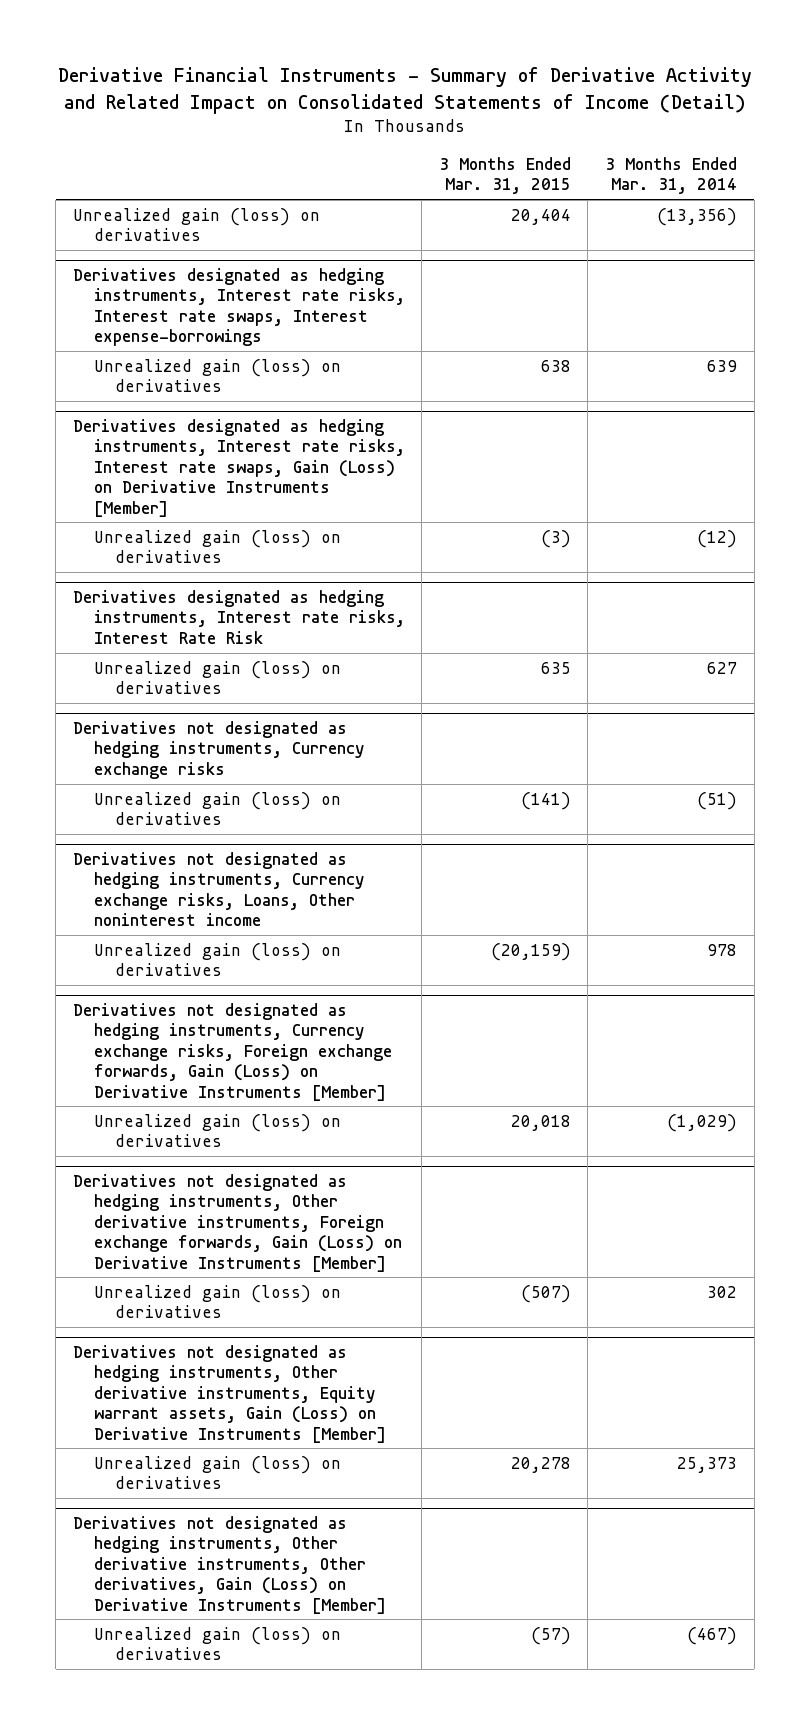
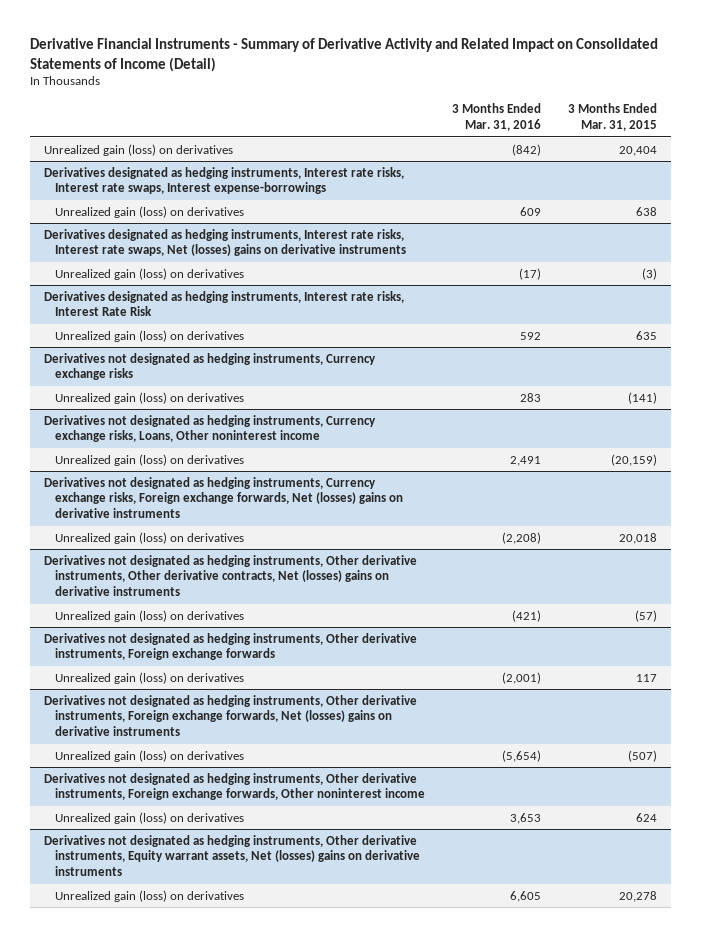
[605,156,738,195] 3 Months Ended Mar. 31, 2014 -> none
none -> [452,103,542,131] 3 Months Ended Mar. 31, 2016
[72,418,405,517] Derivatives designated as hedging instruments, Interest rate risks, Interest rate swaps, Gain (Loss) on Derivative Instruments [Member] -> [43,228,407,257] Derivatives designated as hedging instruments, Interest rate risks, Interest rate swaps, Net (losses) gains on derivative instruments
[72,1002,392,1101] Derivatives not designated as hedging instruments, Currency exchange risks, Foreign exchange forwards, Gain (Loss) on Derivative Instruments [Member] -> [43,476,404,518] Derivatives not designated as hedging instruments, Currency exchange risks, Foreign exchange forwards, Net (losses) gains on derivative instruments
none -> [43,554,417,596] Derivatives not designated as hedging instruments, Other derivative instruments, Other derivative contracts, Net (losses) gains on derivative instruments
none -> [55,609,245,622] Unrealized gain (loss) on derivatives
none -> [43,632,417,661] Derivatives not designated as hedging instruments, Other derivative instruments, Foreign exchange forwards
none -> [55,671,245,684] Unrealized gain (loss) on derivatives
[72,1173,402,1272] Derivatives not designated as hedging instruments, Other derivative instruments, Foreign exchange forwards, Gain (Loss) on Derivative Instruments [Member] -> [43,694,417,736] Derivatives not designated as hedging instruments, Other derivative instruments, Foreign exchange forwards, Net (losses) gains on derivative instruments
none -> [43,772,426,801] Derivatives not designated as hedging instruments, Other derivative instruments, Foreign exchange forwards, Other noninterest income
none -> [55,811,245,824] Unrealized gain (loss) on derivatives
[72,1344,386,1443] Derivatives not designated as hedging instruments, Other derivative instruments, Equity warrant assets, Gain (Loss) on Derivative Instruments [Member] -> [43,834,421,876] Derivatives not designated as hedging instruments, Other derivative instruments, Equity warrant assets, Net (losses) gains on derivative instruments
[72,1515,386,1614] Derivatives not designated as hedging instruments, Other derivative instruments, Other derivatives, Gain (Loss) on Derivative Instruments [Member] -> none
[93,1626,341,1661] Unrealized gain (loss) on derivatives -> none

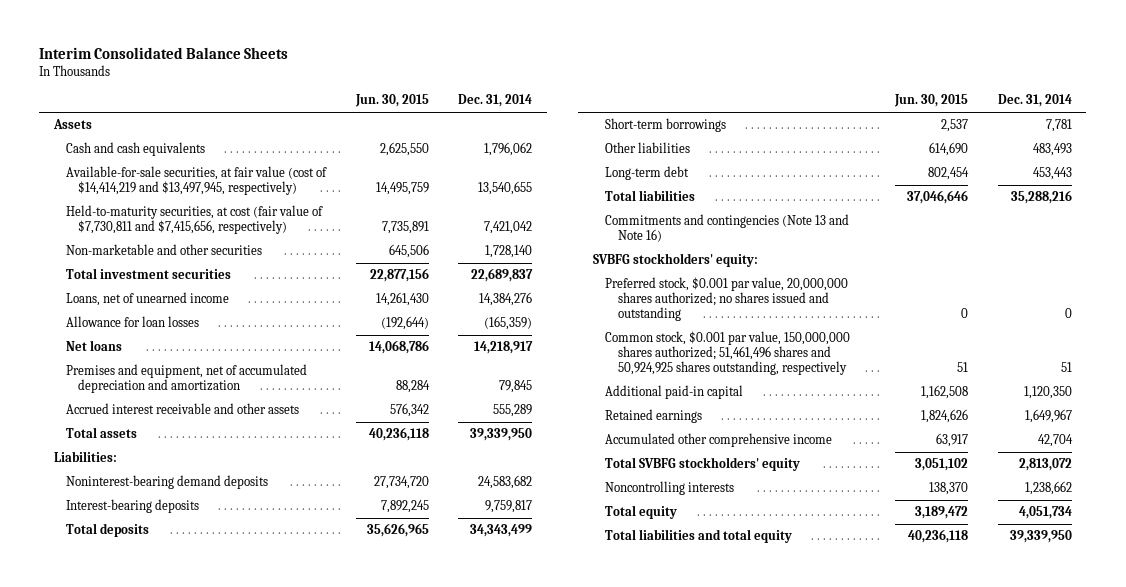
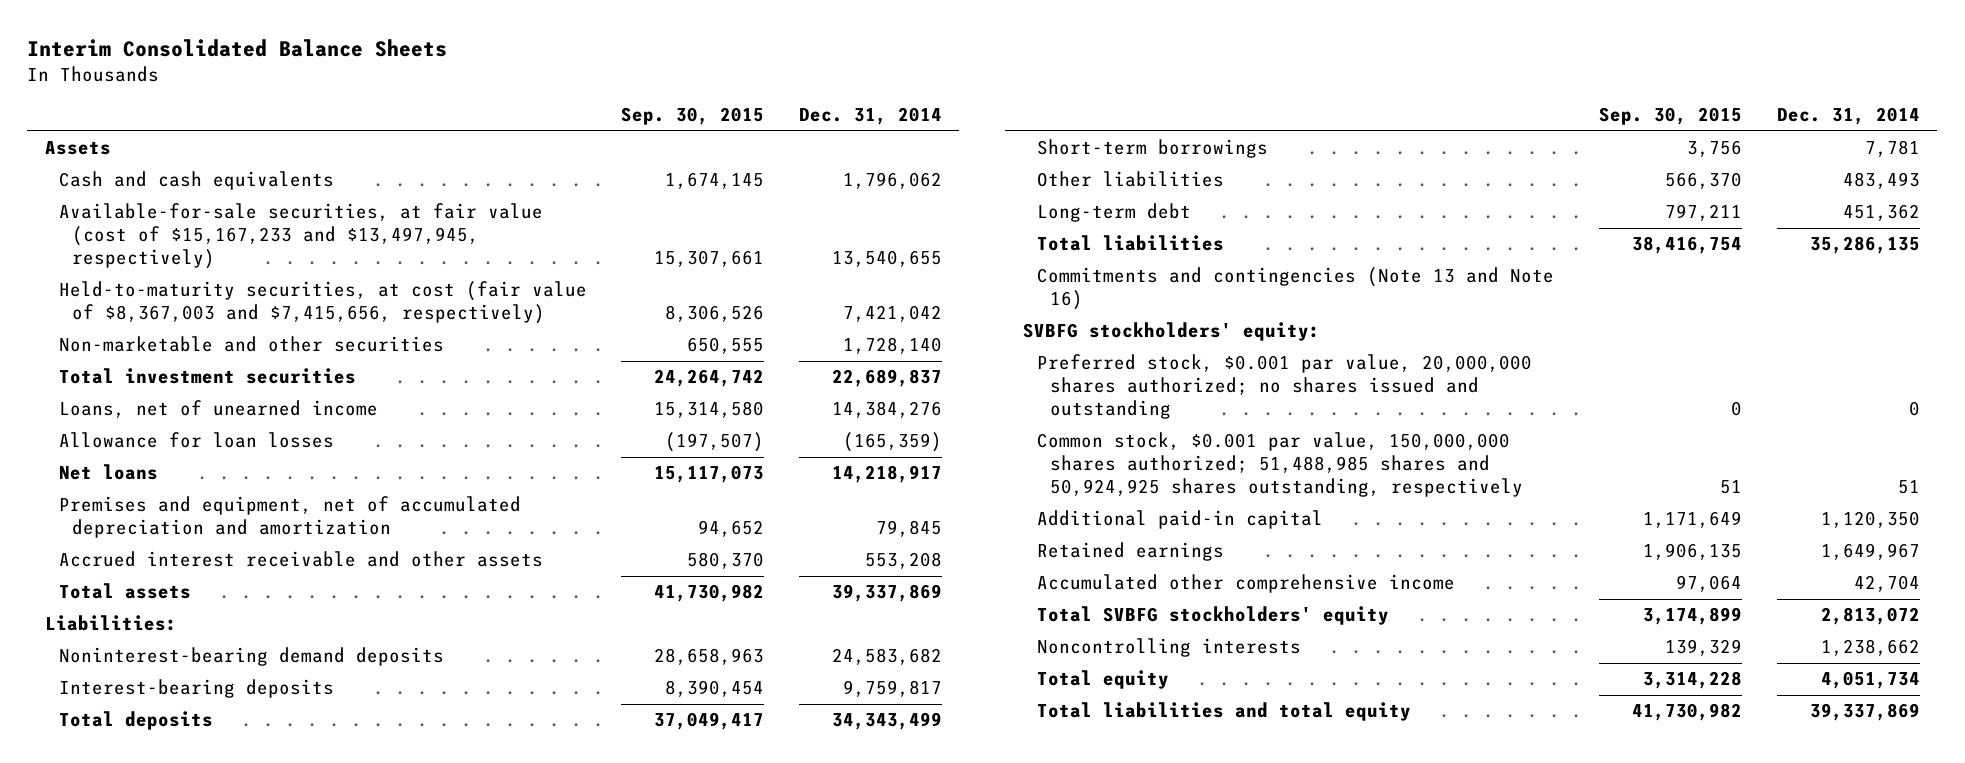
[354,94,429,108] Jun. 30, 2015 -> none
none -> [621,107,765,126] Sep. 30, 2015
[66,166,328,196] Available-for-sale securities, at fair value (cost of $14,414,219 and $13,497,945, respectively) -> [58,203,543,270] Available-for-sale securities, at fair value (cost of $15,167,233 and $13,497,945, respectively)
[66,205,324,235] Held-to-maturity securities, at cost (fair value of $7,730,811 and $7,415,656, respectively) -> [58,281,587,325] Held-to-maturity securities, at cost (fair value of $8,367,003 and $7,415,656, respectively)
[493,404,533,418] 555,289 -> [865,552,943,570] 553,208
[470,428,533,442] 39,339,950 -> [832,584,943,603] 39,337,869
[1032,167,1072,181] 453,443 -> [1843,204,1921,222] 451,362
[1010,190,1072,205] 35,288,216 -> [1810,236,1921,255] 35,286,135
[605,331,851,376] Common stock, $0.001 par value, 150,000,000 shares authorized; 51,461,496 shares and 50,924,925 shares outstanding, respectively -> [1036,432,1524,498] Common stock, $0.001 par value, 150,000,000 shares authorized; 51,488,985 shares and 50,924,925 shares outstanding, respectively
[1009,530,1072,544] 39,339,950 -> [1810,703,1921,722] 39,337,869

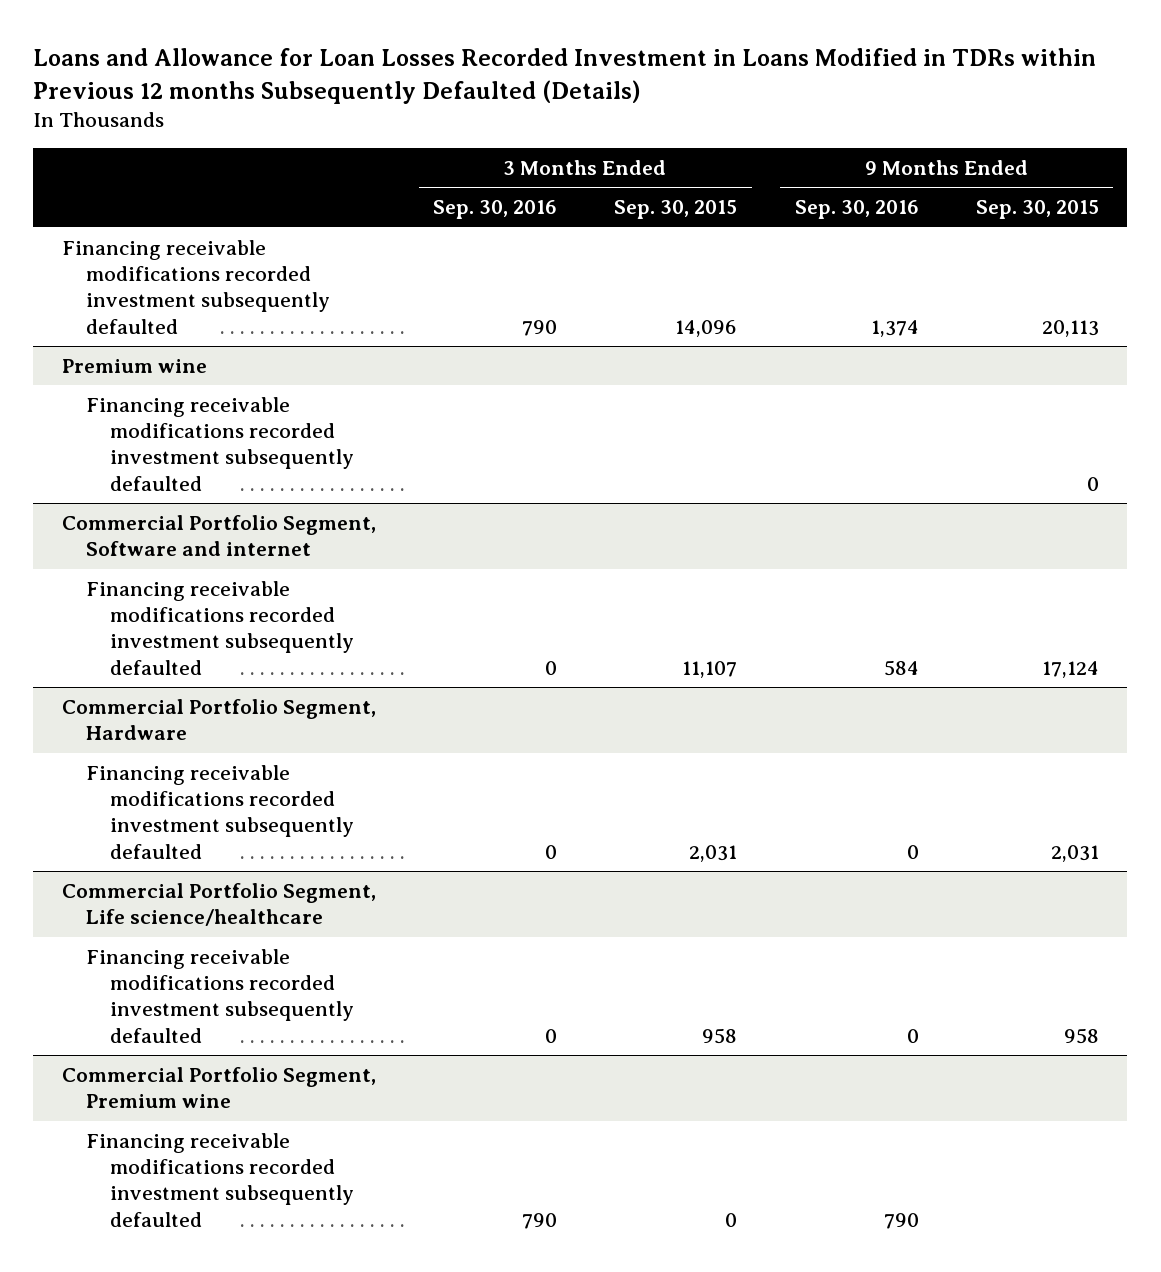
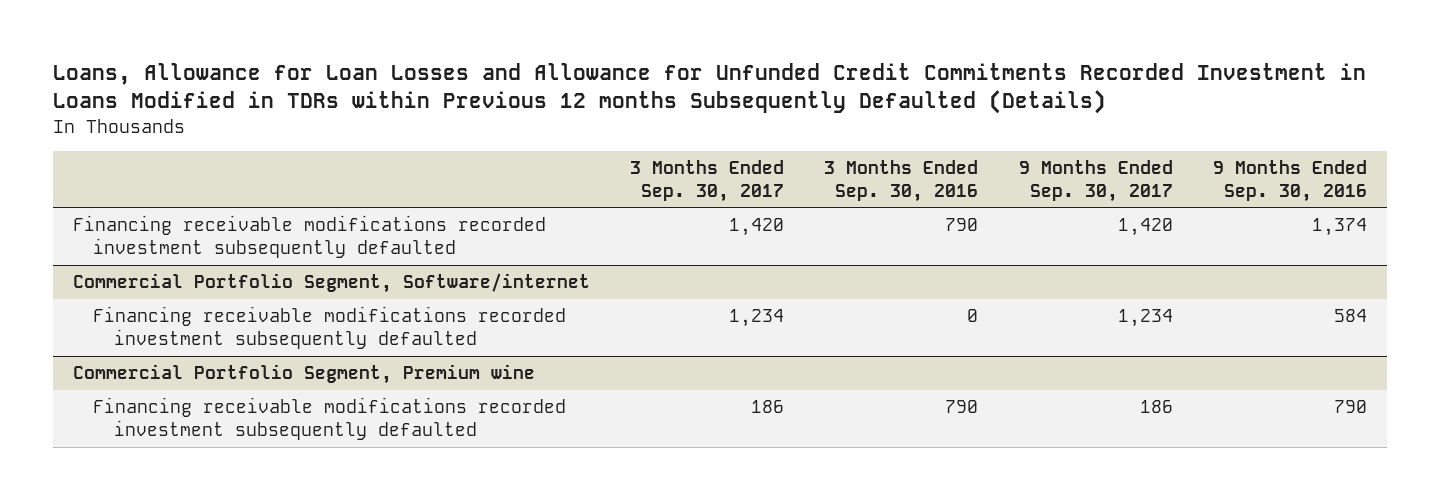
[33,48,1097,104] Loans and Allowance for Loan Losses Recorded Investment in Loans Modified in TDRs within Previous 12 months Subsequently Defaulted (Details) -> [52,63,1366,115] Loans, Allowance for Loan Losses and Allowance for Unfunded Credit Commitments Recorded Investment in Loans Modified in TDRs within Previous 12 months Subsequently Defaulted (Details)
[614,200,738,220] Sep. 30, 2015 -> none
[975,200,1099,220] Sep. 30, 2015 -> none
none -> [630,159,785,202] 3 Months Ended Sep. 30, 2017
none -> [1018,159,1173,202] 9 Months Ended Sep. 30, 2017
[62,358,208,373] Premium wine -> none
[86,396,355,491] Financing receivable modifications recorded investment subsequently defaulted -> none
[62,514,377,557] Commercial Portfolio Segment, Software and internet -> [72,273,590,294] Commercial Portfolio Segment, Software/internet
[62,698,377,741] Commercial Portfolio Segment, Hardware -> none
[86,764,355,859] Financing receivable modifications recorded investment subsequently defaulted -> none
[62,882,377,927] Commercial Portfolio Segment, Life science/healthcare -> none
[86,948,355,1043] Financing receivable modifications recorded investment subsequently defaulted -> none

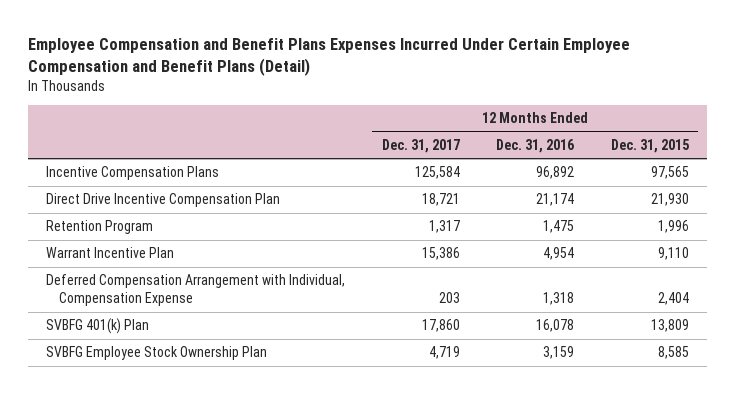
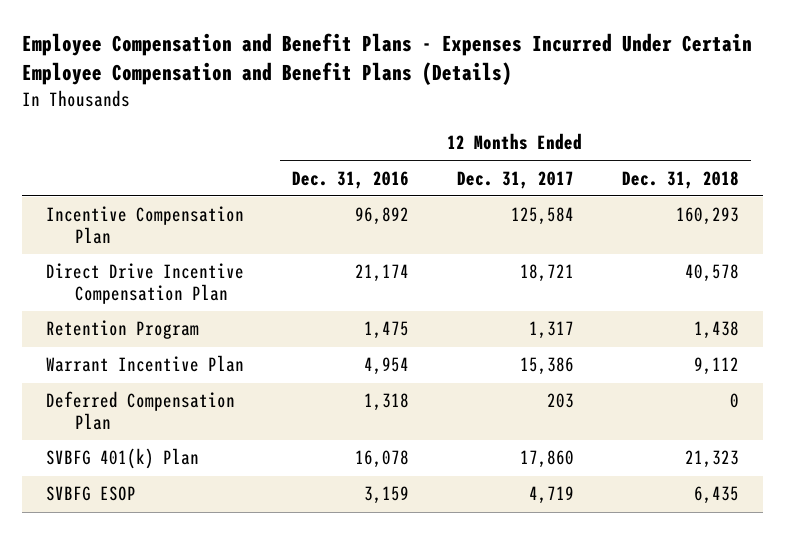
[27,37,630,76] Employee Compensation and Benefit Plans Expenses Incurred Under Certain Employee Compensation and Benefit Plans (Detail) -> [21,33,752,86] Employee Compensation and Benefit Plans - Expenses Incurred Under Certain Employee Compensation and Benefit Plans (Details)
[610,138,689,153] Dec. 31, 2015 -> none
none -> [621,170,739,189] Dec. 31, 2018
[46,166,220,181] Incentive Compensation Plans -> [45,206,244,245] Incentive Compensation Plan
[46,274,346,307] Deferred Compensation Arrangement with Individual, Compensation Expense -> [45,391,235,431] Deferred Compensation Plan
[46,346,268,361] SVBFG Employee Stock Ownership Plan -> [45,486,136,502] SVBFG ESOP

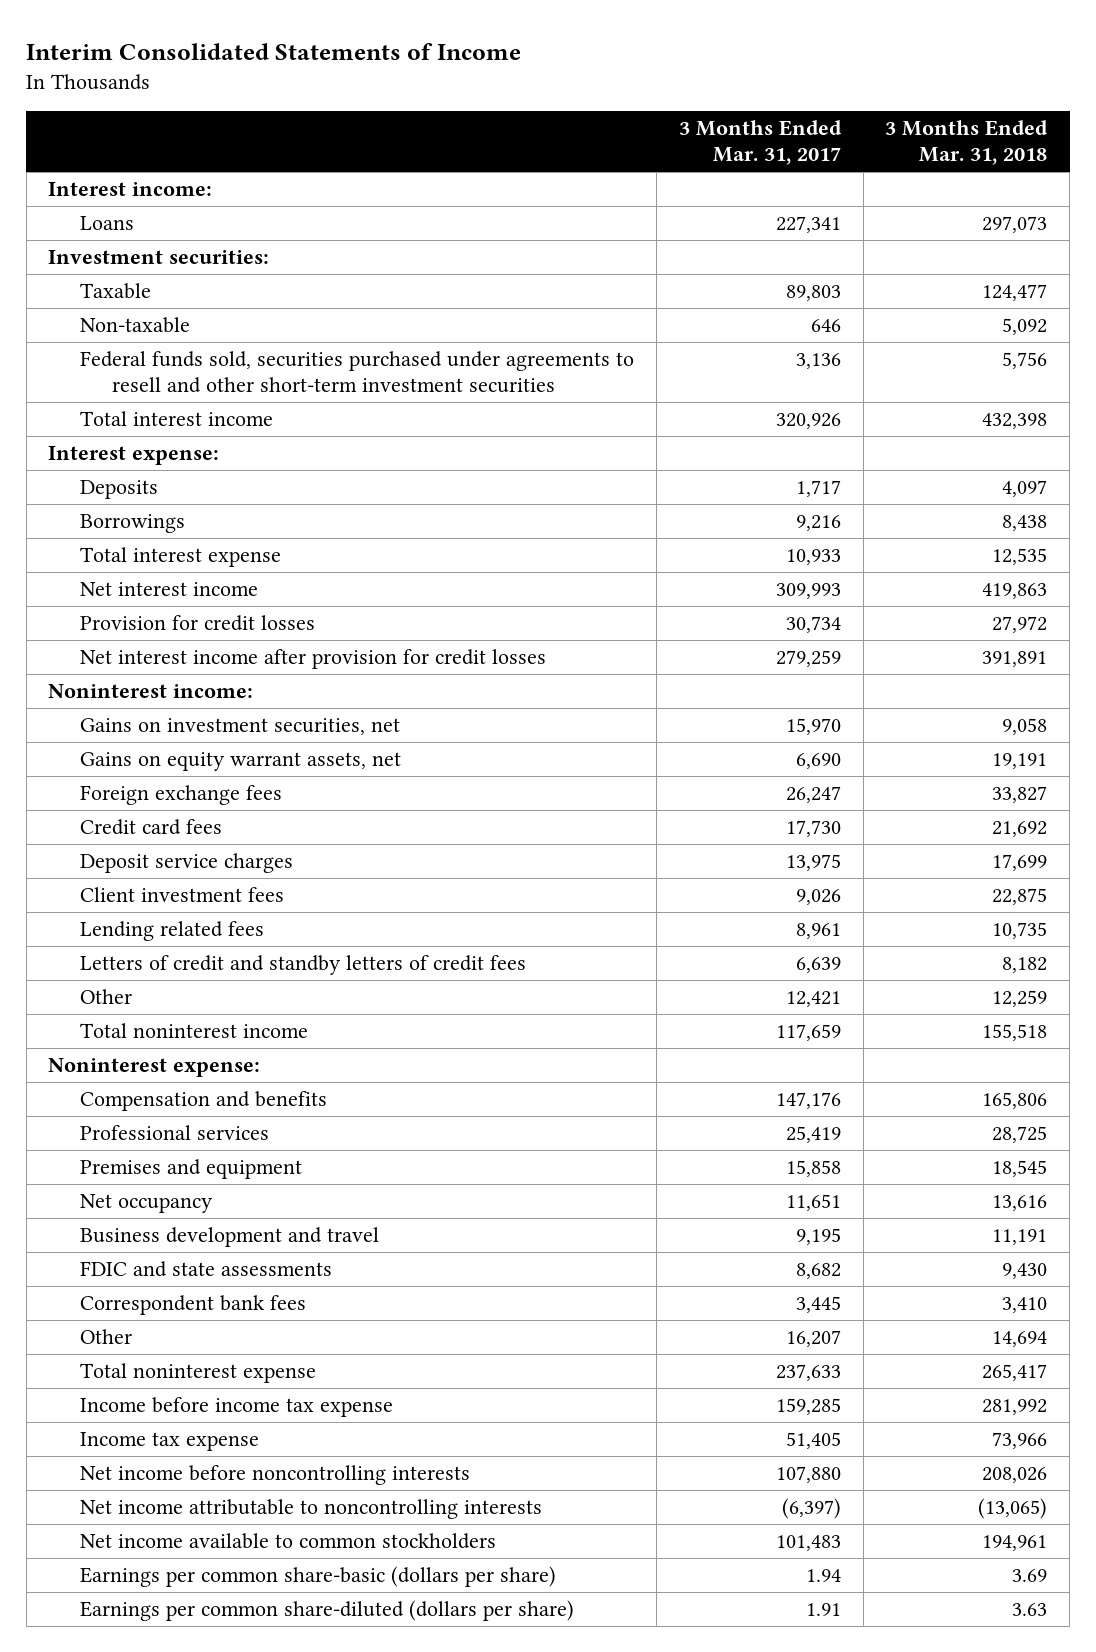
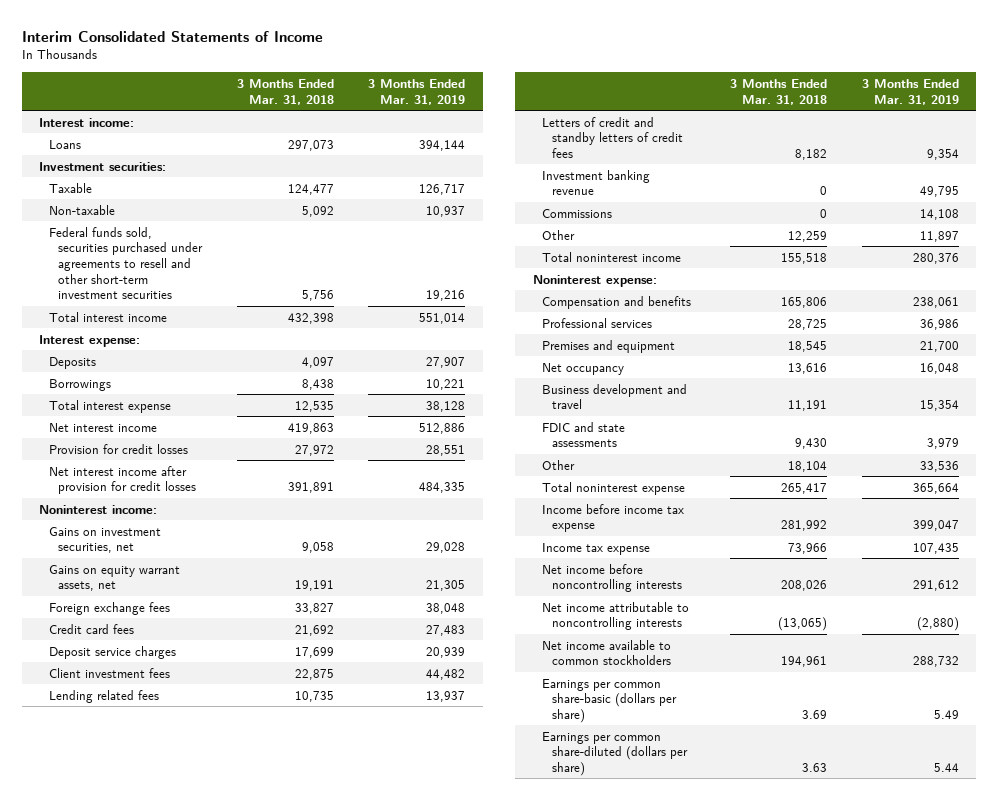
[678,120,842,166] 3 Months Ended Mar. 31, 2017 -> none
none -> [368,79,466,105] 3 Months Ended Mar. 31, 2019
none -> [542,169,651,196] Investment banking revenue
none -> [542,208,613,218] Commissions
[80,1295,307,1316] Correspondent bank fees -> none
[992,1331,1048,1348] 14,694 -> [788,460,828,472] 18,104

